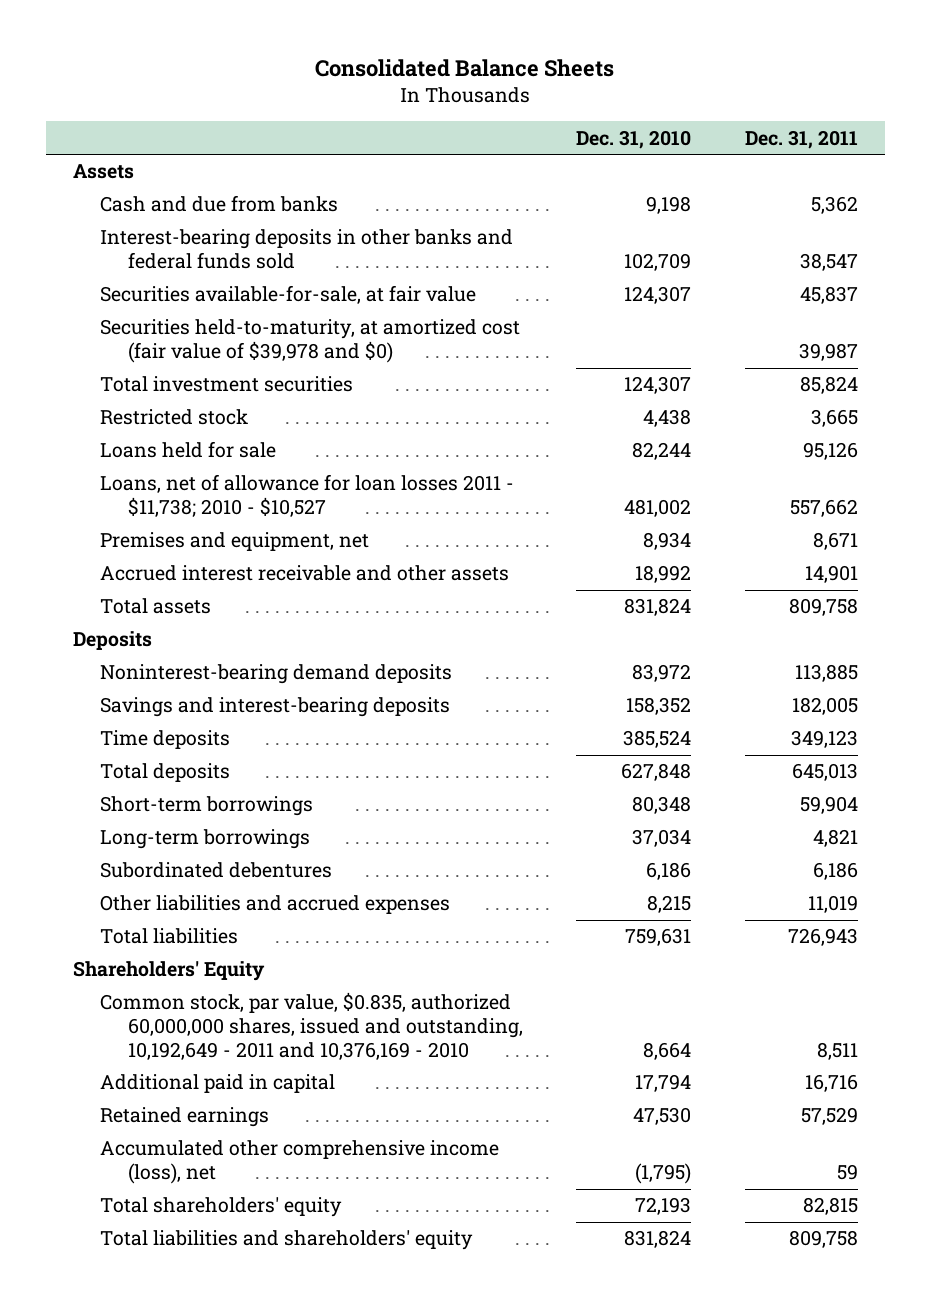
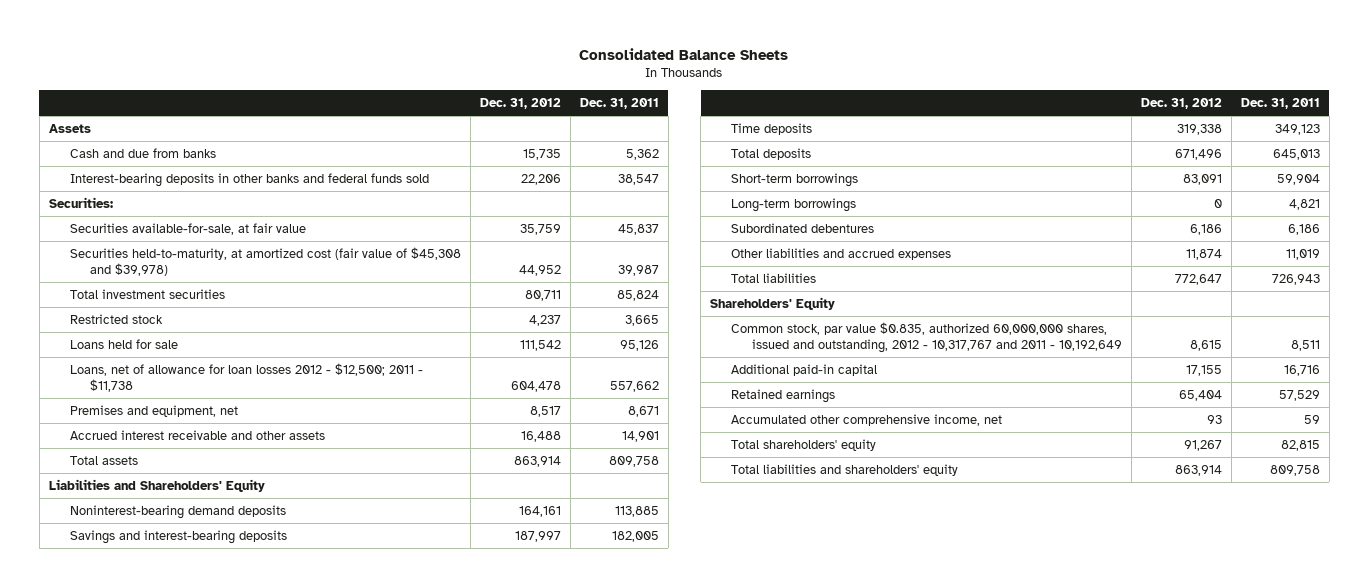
[576,129,692,149] Dec. 31, 2010 -> none
none -> [479,98,561,110] Dec. 31, 2012
none -> [48,197,113,209] Securities:
[100,319,521,364] Securities held-to-maturity, at amortized cost (fair value of $39,978 and $0) -> [69,247,461,277] Securities held-to-maturity, at amortized cost (fair value of $45,308 and $39,978)
[100,474,515,518] Loans, net of allowance for loan losses 2011 - $11,738; 2010 - $10,527 -> [69,363,423,393] Loans, net of allowance for loan losses 2012 - $12,500; 2011 - $11,738
[72,631,152,651] Deposits -> none
none -> [48,479,265,493] Liabilities and Shareholders' Equity
[100,992,523,1060] Common stock, par value, $0.835, authorized 60,000,000 shares, issued and outstanding, 10,192,649 - 2011 and 10,376,169 - 2010 -> [730,322,1122,354] Common stock, par value $0.835, authorized 60,000,000 shares, issued and outstanding, 2012 - 10,317,767 and 2011 - 10,192,649
[100,1074,336,1094] Additional paid in capital -> [730,364,877,377] Additional paid-in capital
[100,1140,500,1185] Accumulated other comprehensive income (loss), net -> [730,414,1002,427] Accumulated other comprehensive income, net

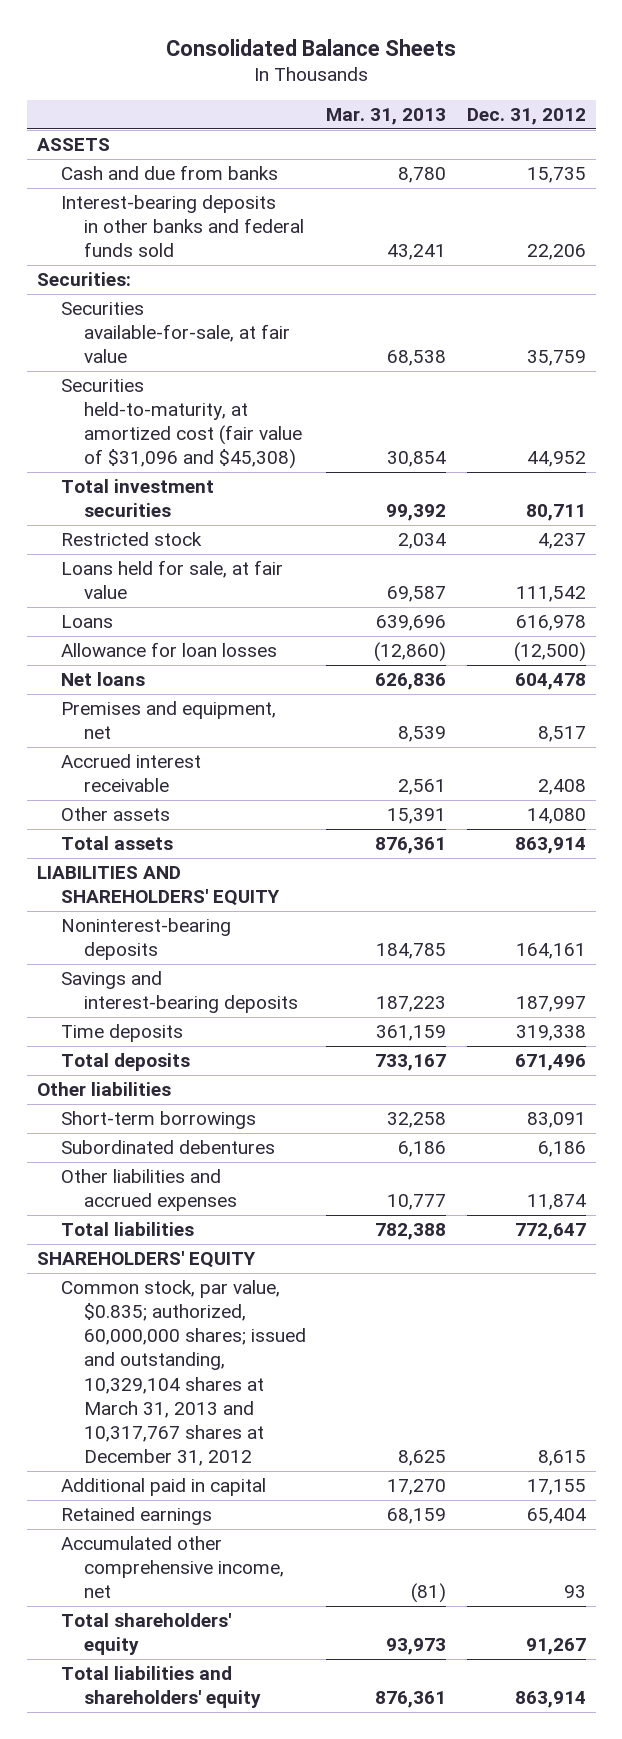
[579,98,659,110] Dec. 31, 2011 -> none
none -> [326,108,447,126] Mar. 31, 2013
[48,124,91,134] Assets -> [36,138,110,152] ASSETS
[69,247,461,277] Securities held-to-maturity, at amortized cost (fair value of $45,308 and $39,978) -> [60,379,303,470] Securities held-to-maturity, at amortized cost (fair value of $31,096 and $45,308)
[69,339,178,350] Loans held for sale -> [60,560,283,600] Loans held for sale, at fair value
none -> [60,615,113,629] Loans
none -> [60,642,277,658] Allowance for loan losses
[69,363,423,393] Loans, net of allowance for loan losses 2012 - $12,500; 2011 - $11,738 -> [60,672,145,687] Net loans
[69,430,325,441] Accrued interest receivable and other assets -> [60,754,201,793] Accrued interest receivable
[520,431,561,443] 16,488 -> [537,779,586,796] 2,408
none -> [60,807,170,822] Other assets
[48,479,265,493] Liabilities and Shareholders' Equity -> [36,866,280,907] LIABILITIES AND SHAREHOLDERS' EQUITY
[69,505,286,520] Noninterest-bearing demand deposits -> [60,918,231,961] Noninterest-bearing deposits
none -> [36,1082,171,1097] Other liabilities
[730,198,856,213] Long-term borrowings -> none
[710,297,836,311] Shareholders' Equity -> [36,1251,256,1269] SHAREHOLDERS' EQUITY
[730,322,1122,354] Common stock, par value $0.835, authorized 60,000,000 shares, issued and outstanding, 2012 - 10,317,767 and 2011 - 10,192,649 -> [60,1280,307,1466] Common stock, par value, $0.835; authorized, 60,000,000 shares; issued and outstanding, 10,329,104 shares at March 31, 2013 and 10,317,767 shares at December 31, 2012
[730,364,877,377] Additional paid-in capital -> [60,1478,266,1497] Additional paid in capital

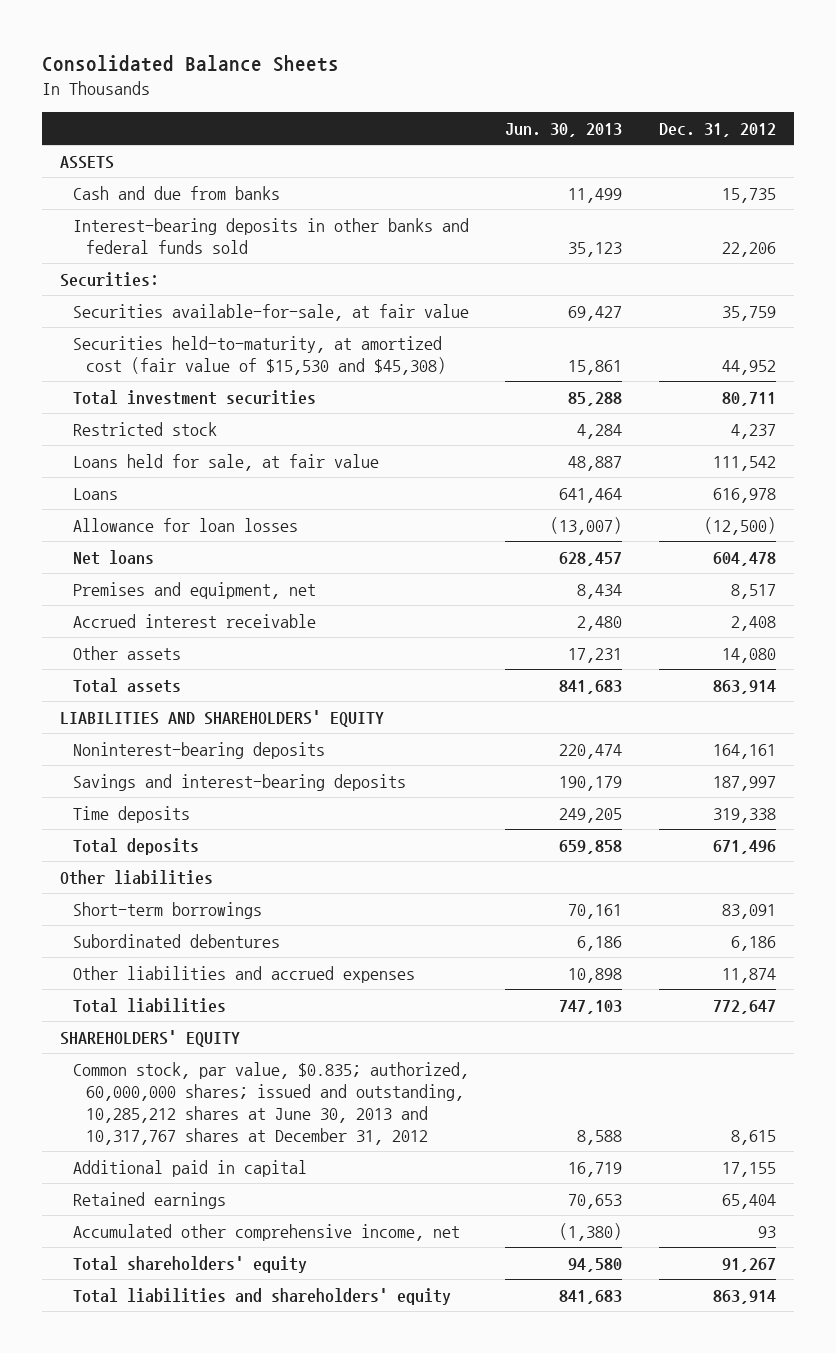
[326,108,447,126] Mar. 31, 2013 -> none
none -> [505,123,623,138] Jun. 30, 2013
[60,379,303,470] Securities held-to-maturity, at amortized cost (fair value of $31,096 and $45,308) -> [73,335,446,375] Securities held-to-maturity, at amortized cost (fair value of $15,530 and $45,308)
[60,1280,307,1466] Common stock, par value, $0.835; authorized, 60,000,000 shares; issued and outstanding, 10,329,104 shares at March 31, 2013 and 10,317,767 shares at December 31, 2012 -> [73,1061,470,1145] Common stock, par value, $0.835; authorized, 60,000,000 shares; issued and outstanding, 10,285,212 shares at June 30, 2013 and 10,317,767 shares at December 31, 2012

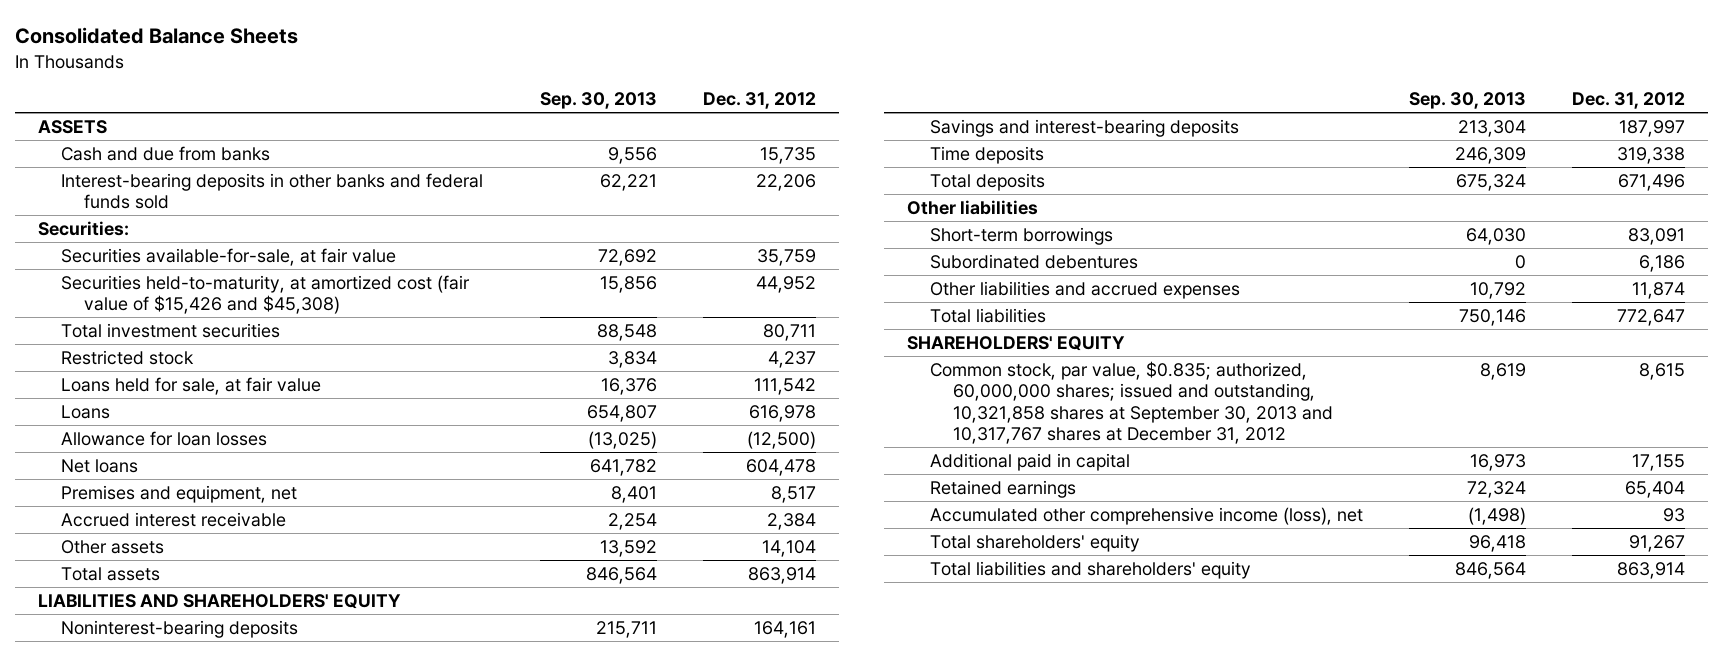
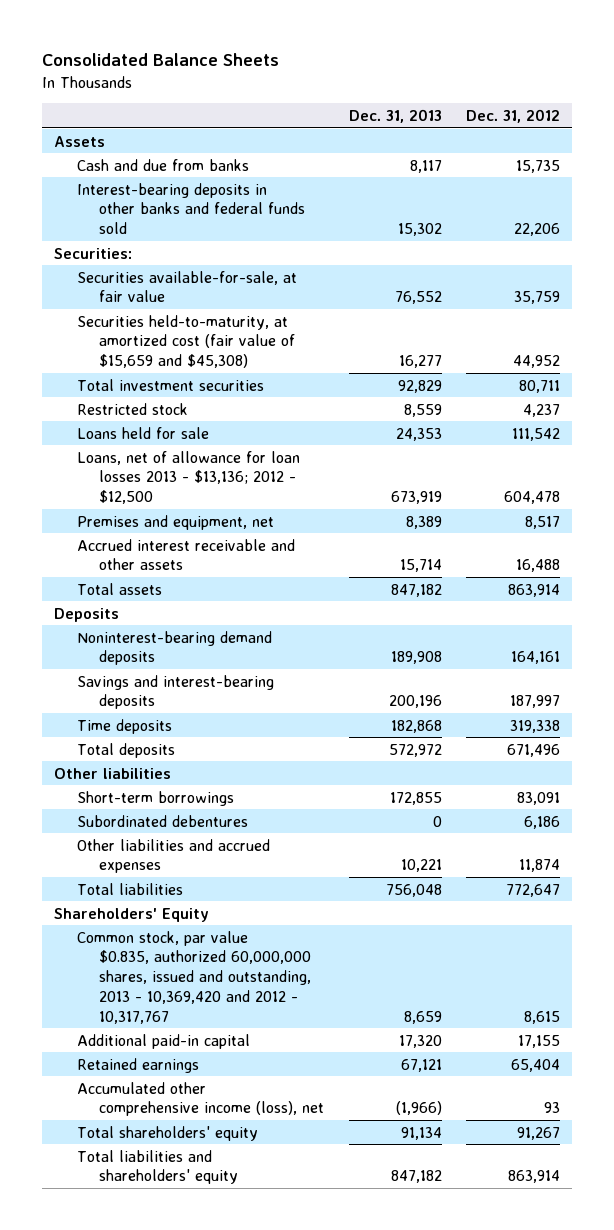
[540,92,658,110] Sep. 30, 2013 -> none
none -> [348,109,442,124] Dec. 31, 2013
[38,119,108,134] ASSETS -> [54,135,106,147] Assets
[61,274,471,315] Securities held-to-maturity, at amortized cost (fair value of $15,426 and $45,308) -> [76,314,296,369] Securities held-to-maturity, at amortized cost (fair value of $15,659 and $45,308)
[61,404,111,419] Loans -> none
[61,430,268,446] Allowance for loan losses -> none
[61,376,322,395] Loans held for sale, at fair value -> [76,426,209,439] Loans held for sale
[61,458,139,473] Net loans -> [76,450,300,505] Loans, net of allowance for loan losses 2013 - $13,136; 2012 - $12,500
[61,539,165,554] Other assets -> none
[61,511,287,527] Accrued interest receivable -> [76,538,295,571] Accrued interest receivable and other assets
[767,512,817,530] 2,384 -> [516,559,561,573] 16,488
[38,593,402,609] LIABILITIES AND SHAREHOLDERS' EQUITY -> none
none -> [54,607,120,622] Deposits
[61,619,299,638] Noninterest-bearing deposits -> [76,630,272,666] Noninterest-bearing demand deposits
[907,335,1126,351] SHAREHOLDERS' EQUITY -> [54,907,210,922] Shareholders' Equity
[930,360,1334,445] Common stock, par value, $0.835; authorized, 60,000,000 shares; issued and outstanding, 10,321,858 shares at September 30, 2013 and 10,317,767 shares at December 31, 2012 -> [76,930,312,1024] Common stock, par value $0.835, authorized 60,000,000 shares, issued and outstanding, 2013 - 10,369,420 and 2012 - 10,317,767
[930,452,1131,471] Additional paid in capital -> [76,1033,250,1049] Additional paid-in capital

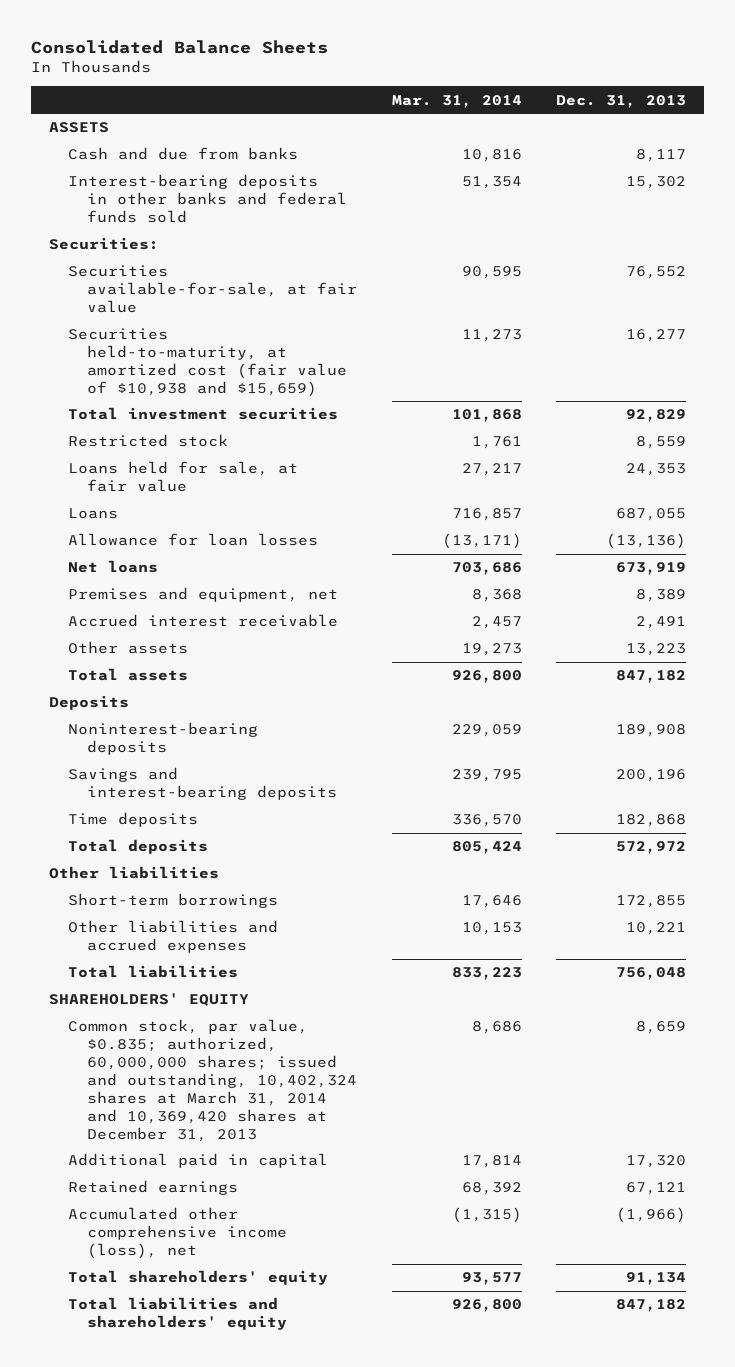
[466,109,561,124] Dec. 31, 2012 -> none
none -> [391,94,522,108] Mar. 31, 2014
[54,135,106,147] Assets -> [48,122,109,134] ASSETS
[76,314,296,369] Securities held-to-maturity, at amortized cost (fair value of $15,659 and $45,308) -> [67,328,347,398] Securities held-to-maturity, at amortized cost (fair value of $10,938 and $15,659)
[76,426,209,439] Loans held for sale -> [67,461,298,493] Loans held for sale, at fair value
none -> [67,508,118,520] Loans
none -> [67,533,318,547] Allowance for loan losses
[76,450,300,505] Loans, net of allowance for loan losses 2013 - $13,136; 2012 - $12,500 -> [67,560,158,574] Net loans
[76,538,295,571] Accrued interest receivable and other assets -> [67,614,338,628] Accrued interest receivable
[399,559,442,573] 15,714 -> [636,616,687,630] 2,491
none -> [67,641,188,655] Other assets
[76,630,272,666] Noninterest-bearing demand deposits -> [67,722,258,756] Noninterest-bearing deposits
[76,814,248,827] Subordinated debentures -> none
[54,907,210,922] Shareholders' Equity -> [48,993,249,1007] SHAREHOLDERS' EQUITY
[76,930,312,1024] Common stock, par value $0.835, authorized 60,000,000 shares, issued and outstanding, 2013 - 10,369,420 and 2012 - 10,317,767 -> [67,1019,357,1142] Common stock, par value, $0.835; authorized, 60,000,000 shares; issued and outstanding, 10,402,324 shares at March 31, 2014 and 10,369,420 shares at December 31, 2013
[76,1033,250,1049] Additional paid-in capital -> [67,1153,328,1169] Additional paid in capital

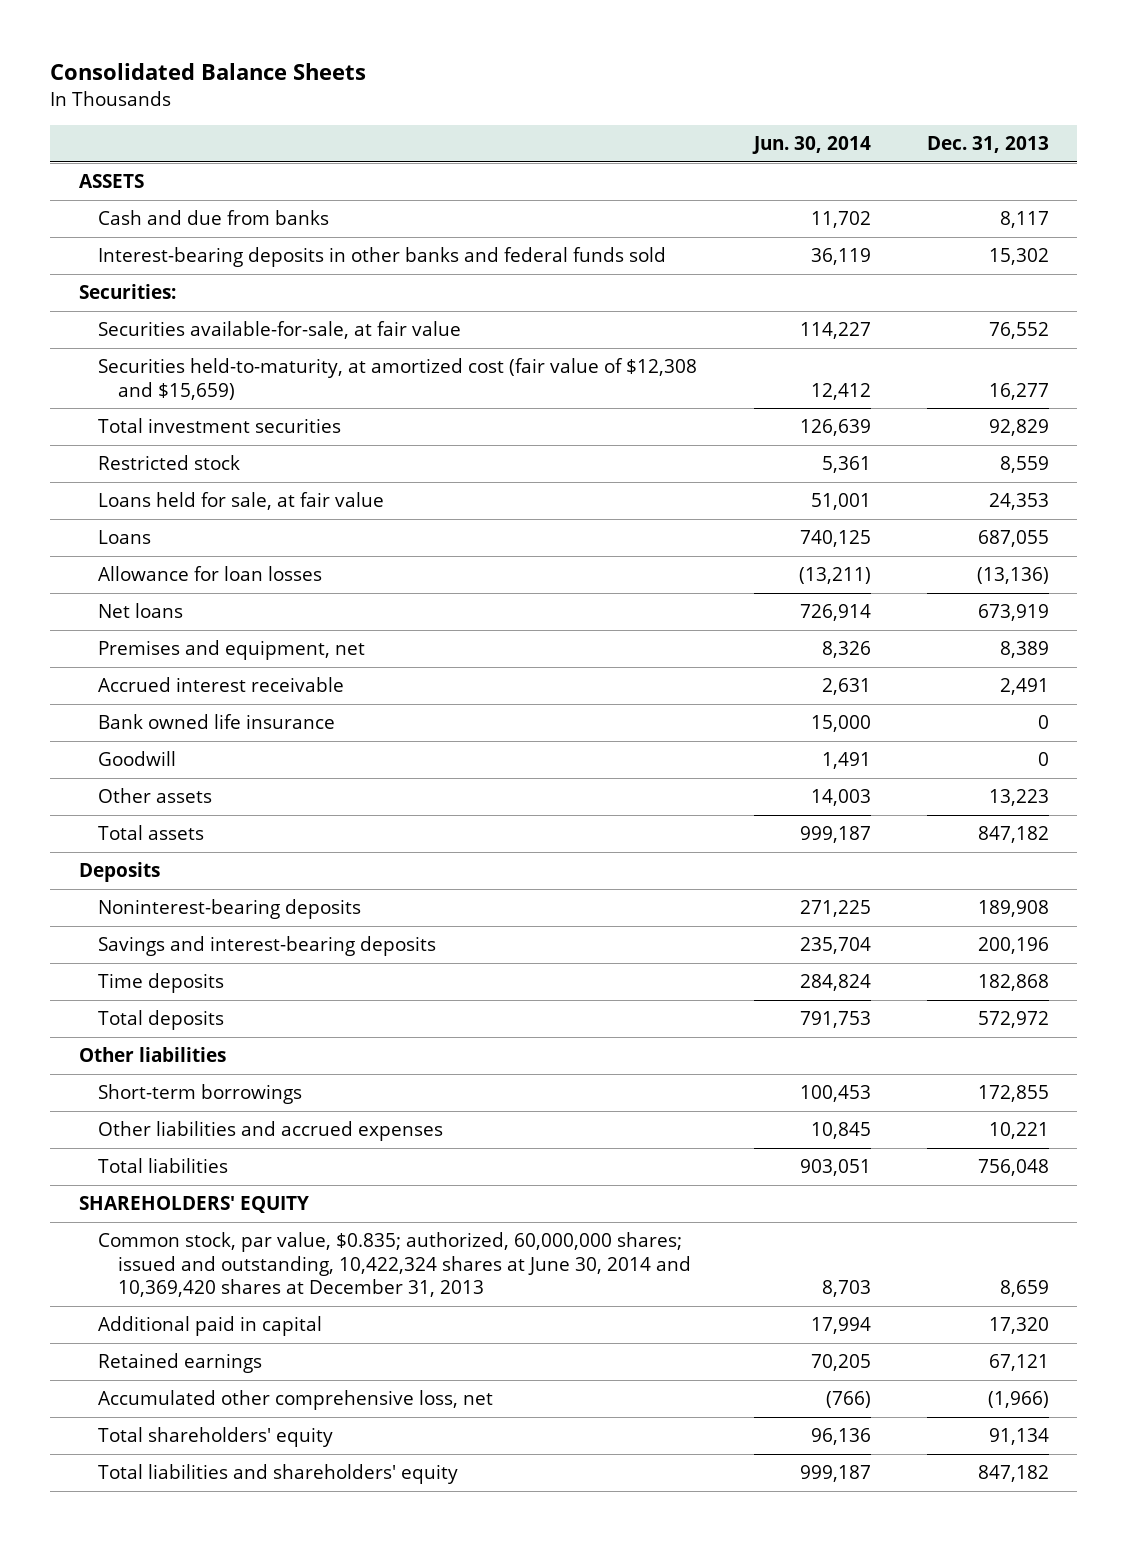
[391,94,522,108] Mar. 31, 2014 -> none
none -> [751,136,871,155] Jun. 30, 2014
[67,328,347,398] Securities held-to-maturity, at amortized cost (fair value of $10,938 and $15,659) -> [98,358,698,400] Securities held-to-maturity, at amortized cost (fair value of $12,308 and $15,659)
none -> [98,714,336,730] Bank owned life insurance
none -> [98,751,177,767] Goodwill
[67,1019,357,1142] Common stock, par value, $0.835; authorized, 60,000,000 shares; issued and outstanding, 10,402,324 shares at March 31, 2014 and 10,369,420 shares at December 31, 2013 -> [98,1232,691,1297] Common stock, par value, $0.835; authorized, 60,000,000 shares; issued and outstanding, 10,422,324 shares at June 30, 2014 and 10,369,420 shares at December 31, 2013
[67,1207,287,1260] Accumulated other comprehensive income (loss), net -> [98,1390,494,1411] Accumulated other comprehensive loss, net

